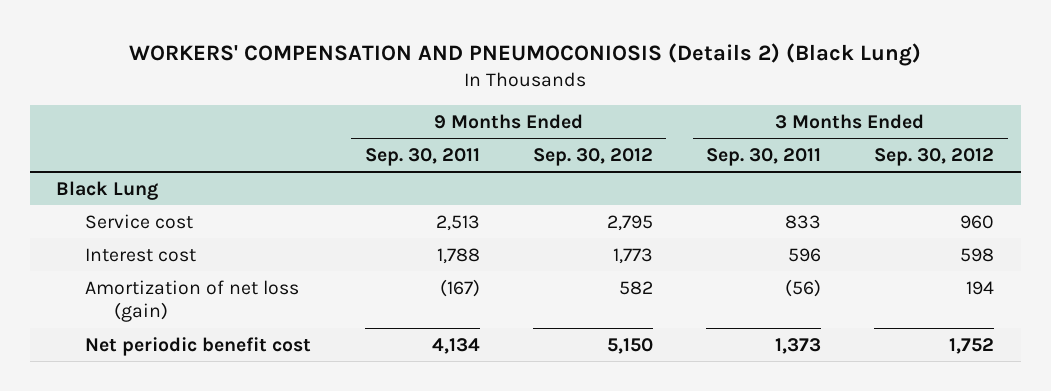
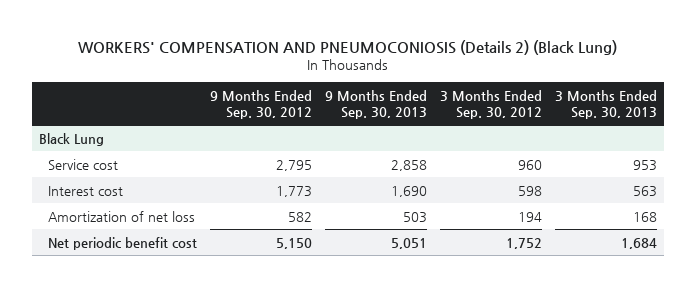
[364,147,480,166] Sep. 30, 2011 -> none
[706,147,822,166] Sep. 30, 2011 -> none
none -> [325,89,428,119] 9 Months Ended Sep. 30, 2013
none -> [555,89,658,119] 3 Months Ended Sep. 30, 2013
[85,279,300,323] Amortization of net loss (gain) -> [48,210,196,222] Amortization of net loss

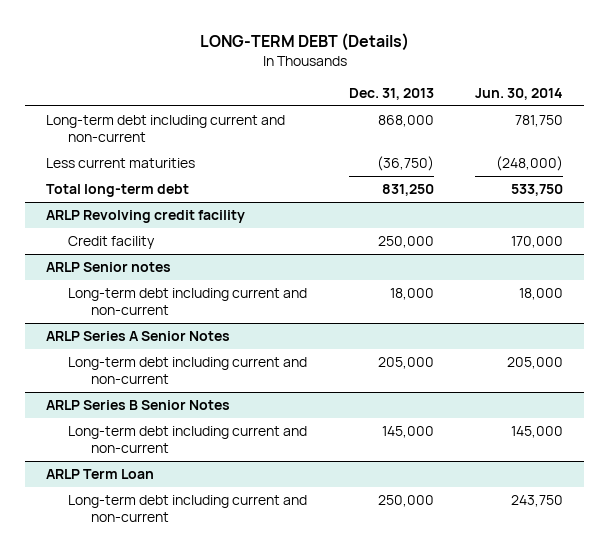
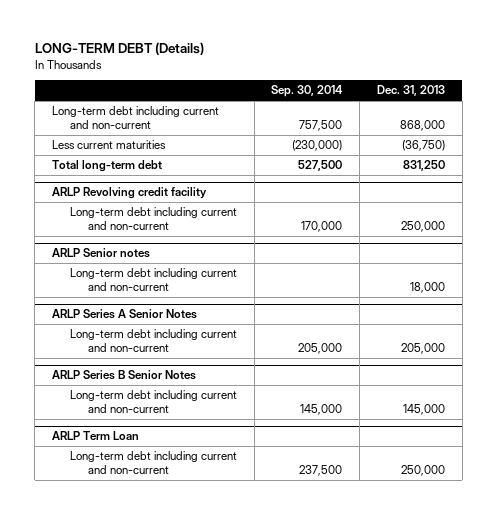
[475,87,564,100] Jun. 30, 2014 -> none
none -> [271,85,344,98] Sep. 30, 2014
[68,235,156,249] Credit facility -> none
none -> [69,207,237,231] Long-term debt including current and non-current

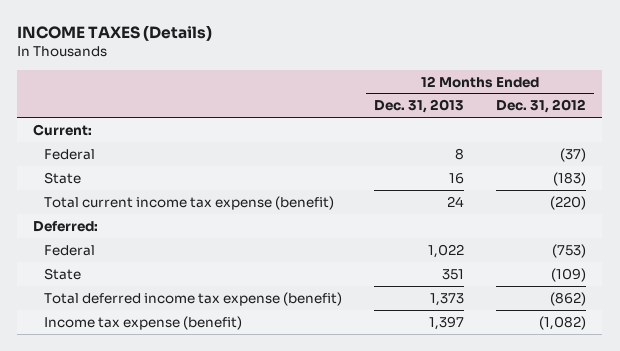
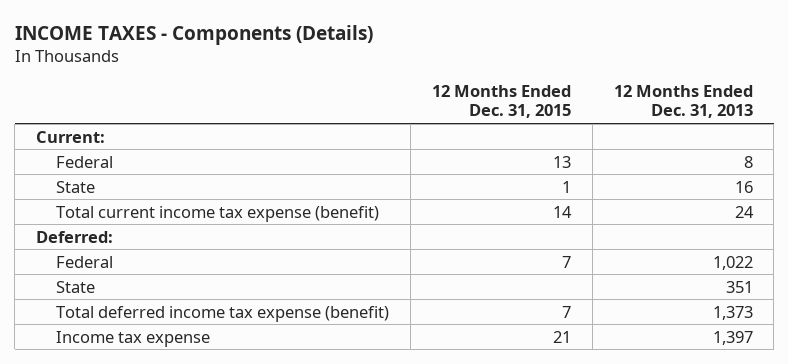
[17,25,213,42] INCOME TAXES (Details) -> [14,24,373,45] INCOME TAXES - Components (Details)
[496,99,587,114] Dec. 31, 2012 -> none
none -> [431,84,571,119] 12 Months Ended Dec. 31, 2015
[44,315,243,330] Income tax expense (benefit) -> [55,330,210,347] Income tax expense

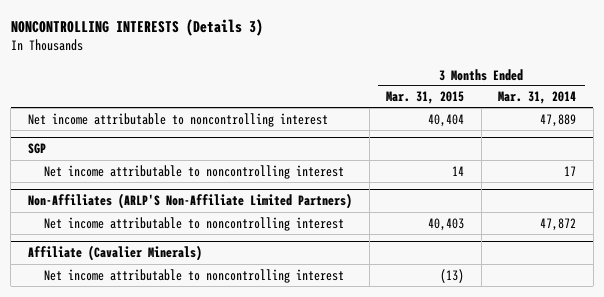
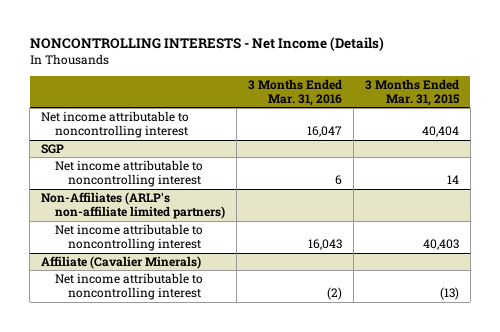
[10,19,263,37] NONCONTROLLING INTERESTS (Details 3) -> [29,36,384,51] NONCONTROLLING INTERESTS - Net Income (Details)
[498,91,577,105] Mar. 31, 2014 -> none
none -> [247,78,342,106] 3 Months Ended Mar. 31, 2016
[28,193,353,210] Non-Affiliates (ARLP'S Non-Affiliate Limited Partners) -> [41,191,225,220] Non-Affiliates (ARLP's non-affiliate limited partners)

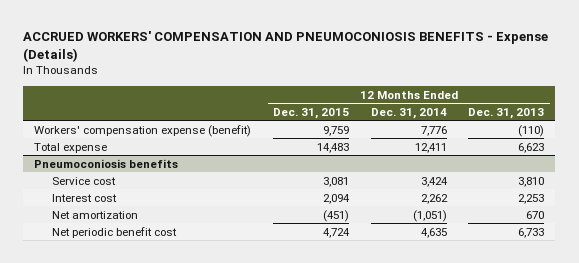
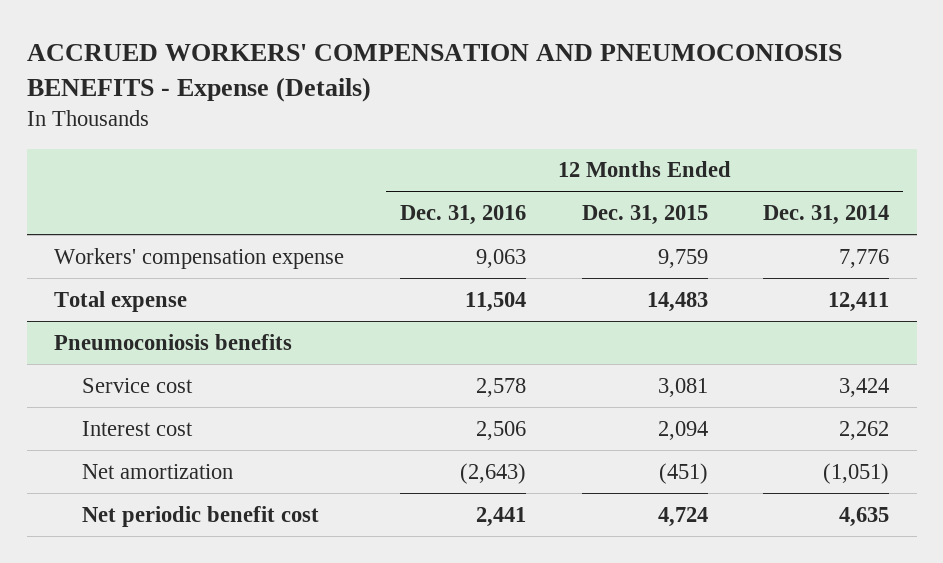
[468,107,545,119] Dec. 31, 2013 -> none
none -> [399,205,526,226] Dec. 31, 2016
[34,124,252,137] Workers' compensation expense (benefit) -> [54,247,345,269] Workers' compensation expense

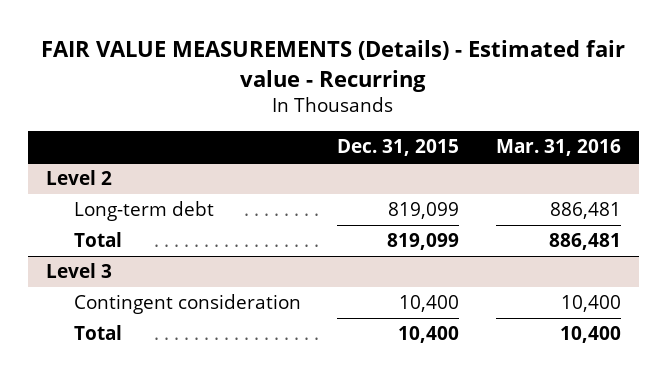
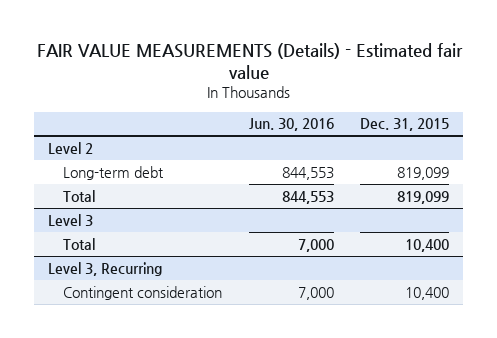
[41,40,626,92] FAIR VALUE MEASUREMENTS (Details) - Estimated fair value - Recurring -> [36,43,463,80] FAIR VALUE MEASUREMENTS (Details) - Estimated fair value
[495,139,621,157] Mar. 31, 2016 -> none
none -> [248,118,334,132] Jun. 30, 2016
[74,294,302,315] Contingent consideration -> none
none -> [47,261,162,276] Level 3, Recurring
none -> [63,285,223,300] Contingent consideration

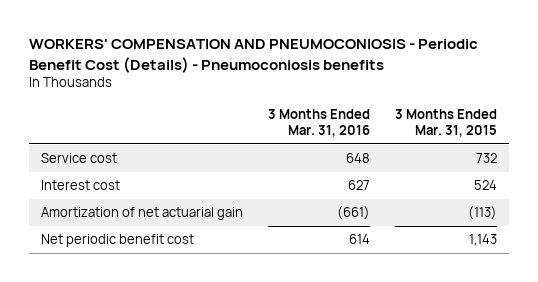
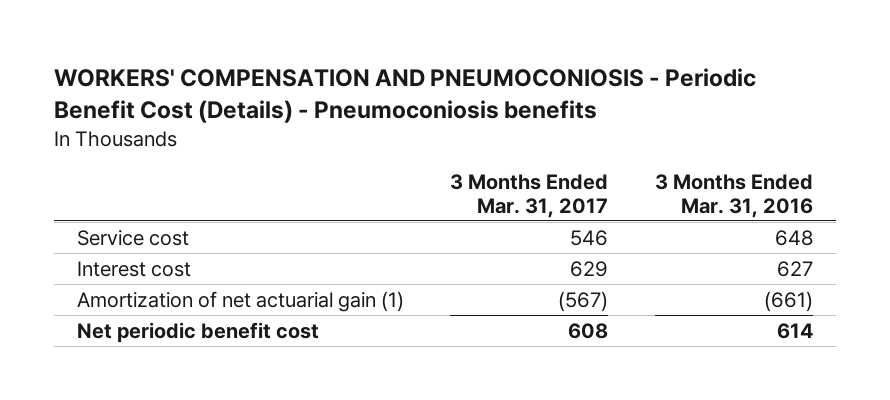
[394,108,497,138] 3 Months Ended Mar. 31, 2015 -> none
none -> [450,173,609,218] 3 Months Ended Mar. 31, 2017
[41,207,244,221] Amortization of net actuarial gain -> [77,290,405,312] Amortization of net actuarial gain (1)

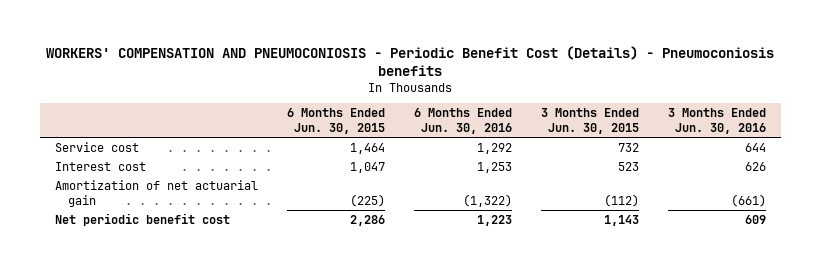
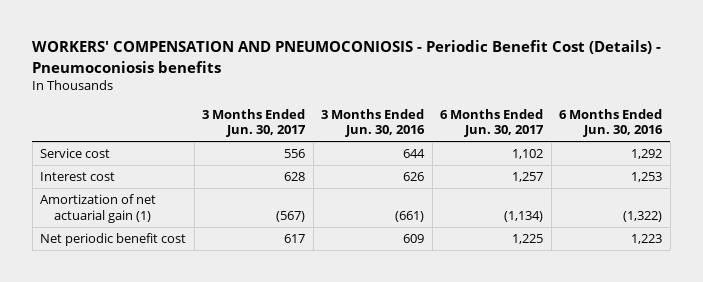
[286,108,385,134] 6 Months Ended Jun. 30, 2015 -> none
[541,108,640,134] 3 Months Ended Jun. 30, 2015 -> none
none -> [202,108,307,138] 3 Months Ended Jun. 30, 2017
none -> [440,108,545,138] 6 Months Ended Jun. 30, 2017
[54,179,258,207] Amortization of net actuarial gain -> [40,194,157,223] Amortization of net actuarial gain (1)

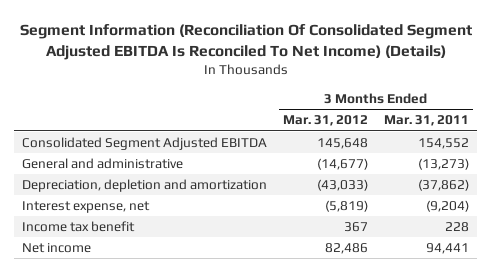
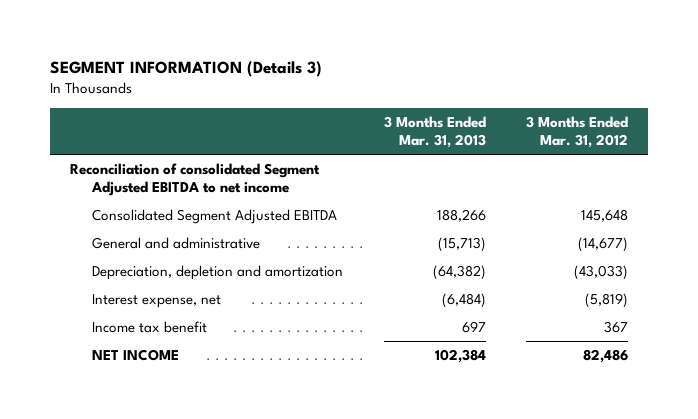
[19,24,472,61] Segment Information (Reconciliation Of Consolidated Segment Adjusted EBITDA Is Reconciled To Net Income) (Details) -> [50,61,323,78] SEGMENT INFORMATION (Details 3)
[384,115,470,127] Mar. 31, 2011 -> none
none -> [383,116,486,148] 3 Months Ended Mar. 31, 2013
none -> [70,163,321,196] Reconciliation of consolidated Segment Adjusted EBITDA to net income
[22,243,92,254] Net income -> [92,349,180,362] NET INCOME

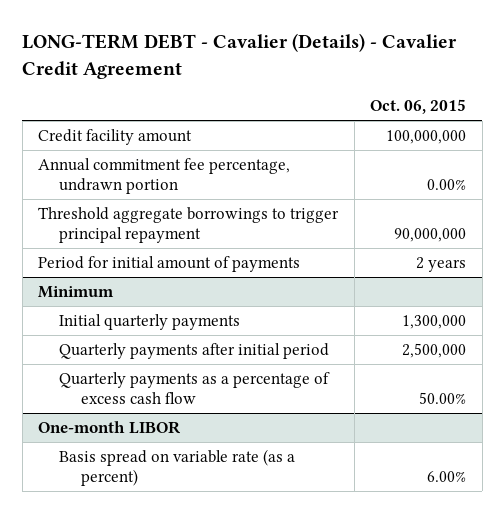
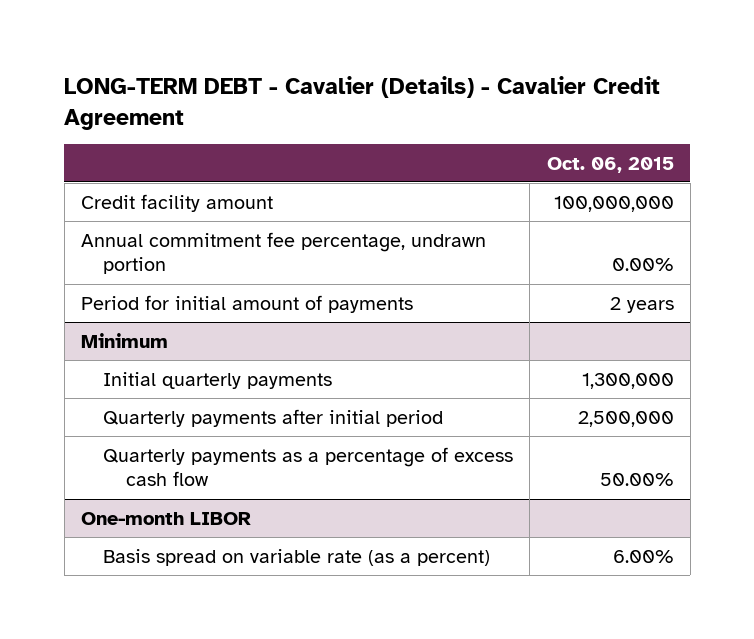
[38,206,340,244] Threshold aggregate borrowings to trigger principal repayment -> none

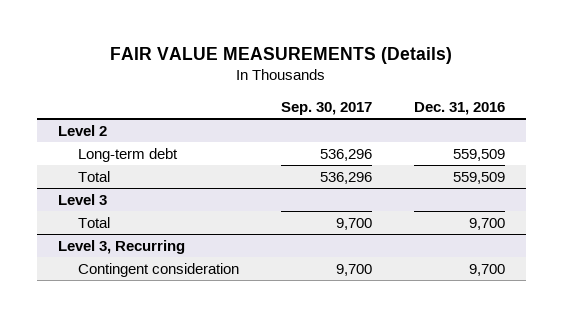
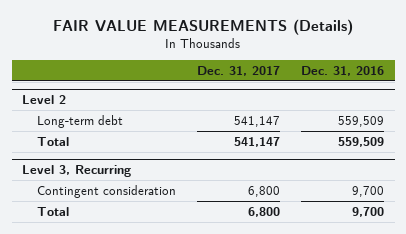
[281,102,373,116] Sep. 30, 2017 -> none
none -> [196,65,280,76] Dec. 31, 2017
[57,193,107,205] Level 3 -> none
[78,216,111,228] Total -> none
none -> [36,206,69,216] Total

